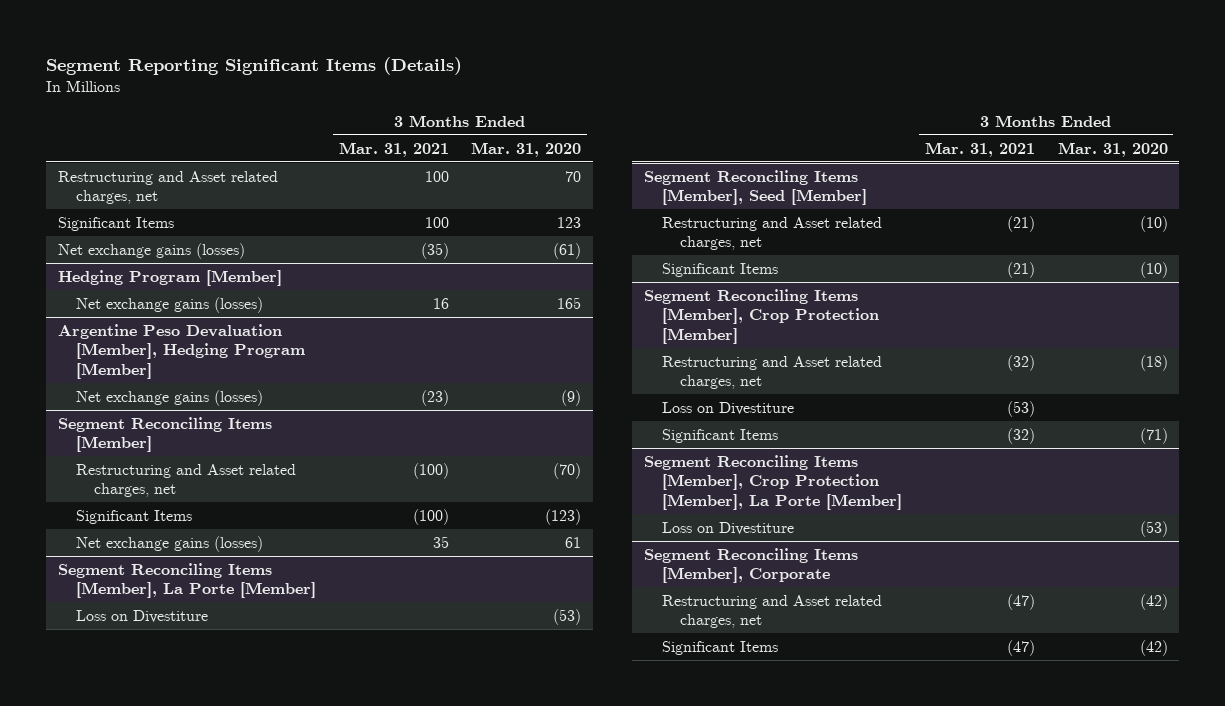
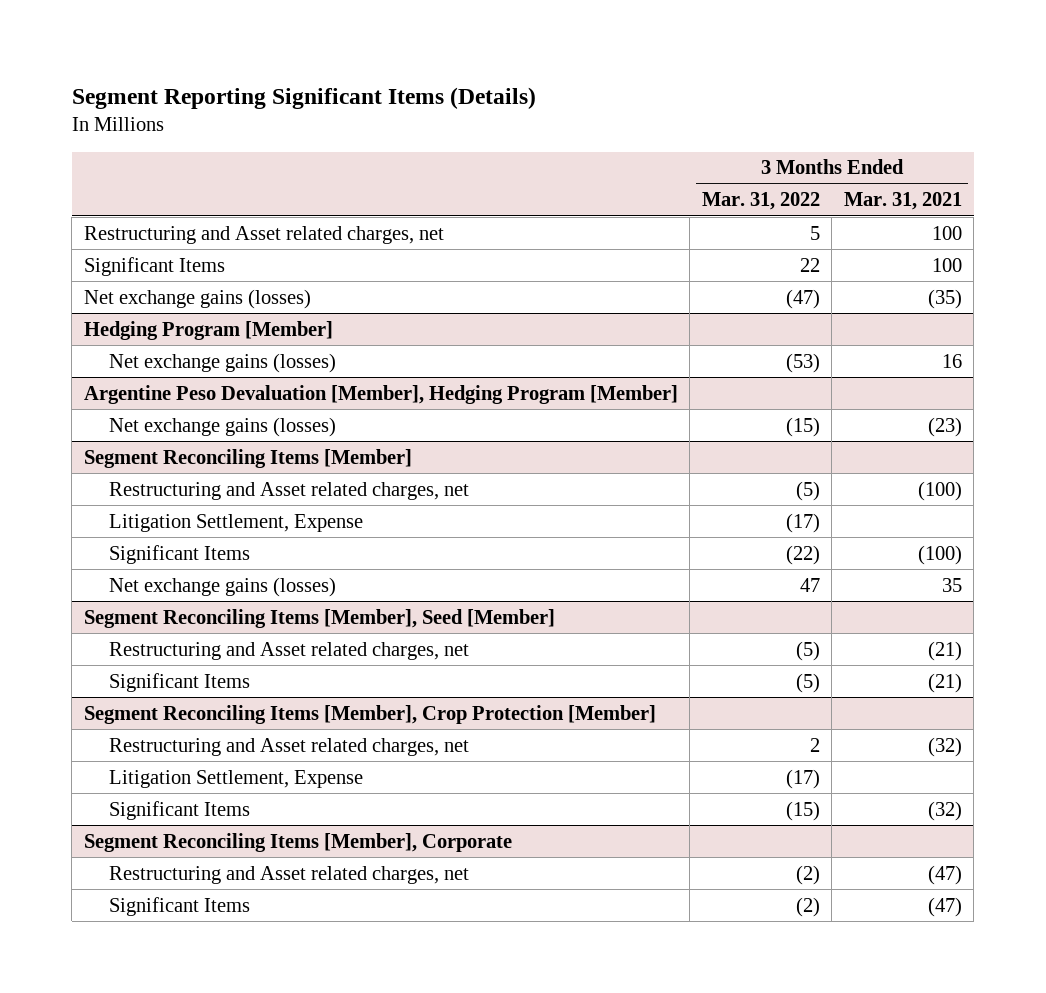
[471,141,582,157] Mar. 31, 2020 -> none
none -> [701,192,820,211] Mar. 31, 2022
none -> [108,513,363,532] Litigation Settlement, Expense
[57,562,316,599] Segment Reconciling Items [Member], La Porte [Member] -> none
[75,609,208,623] Loss on Divestiture -> none
[661,401,794,415] Loss on Divestiture -> none
none -> [108,769,363,788] Litigation Settlement, Expense
[643,454,902,511] Segment Reconciling Items [Member], Crop Protection [Member], La Porte [Member] -> none
[661,521,794,535] Loss on Divestiture -> none

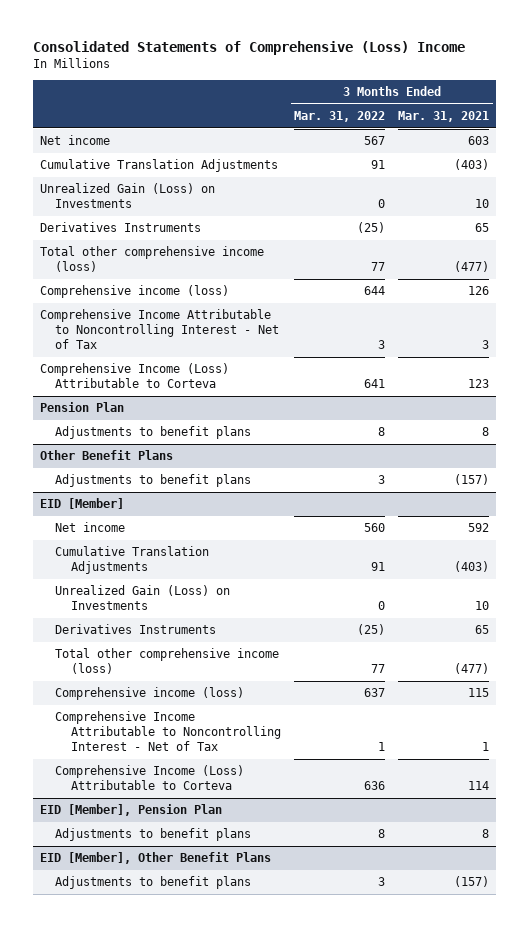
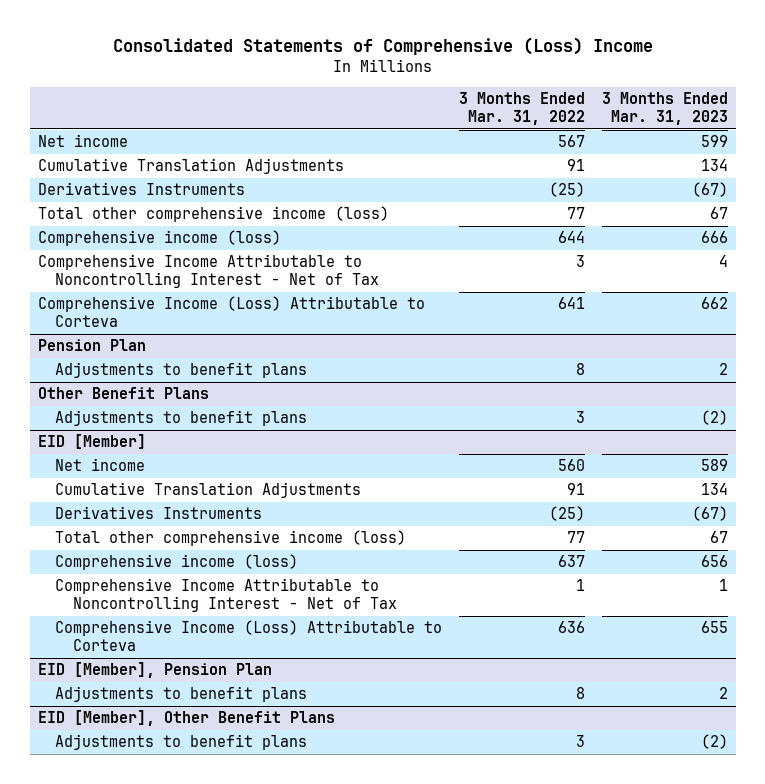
[398,111,490,123] Mar. 31, 2021 -> none
none -> [601,92,728,125] 3 Months Ended Mar. 31, 2023
[39,183,215,209] Unrealized Gain (Loss) on Investments -> none
[55,585,231,611] Unrealized Gain (Loss) on Investments -> none

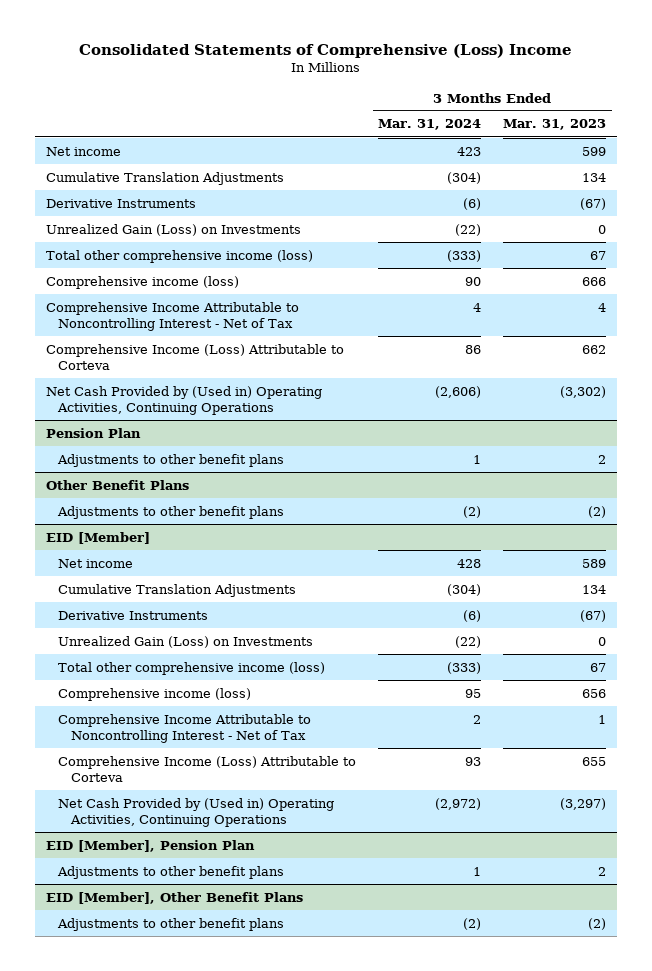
[458,92,585,125] 3 Months Ended Mar. 31, 2022 -> none
none -> [378,119,482,131] Mar. 31, 2024
[37,182,245,196] Derivatives Instruments -> none
none -> [45,198,196,208] Derivative Instruments
none -> [45,223,301,236] Unrealized Gain (Loss) on Investments
none -> [45,385,322,415] Net Cash Provided by (Used in) Operating Activities, Continuing Operations
[55,362,308,379] Adjustments to benefit plans -> [57,453,285,467] Adjustments to other benefit plans
[55,410,308,427] Adjustments to benefit plans -> [57,505,285,519] Adjustments to other benefit plans
[55,506,263,520] Derivatives Instruments -> none
none -> [58,610,209,620] Derivative Instruments
none -> [58,635,314,648] Unrealized Gain (Loss) on Investments
none -> [58,797,335,827] Net Cash Provided by (Used in) Operating Activities, Continuing Operations
[55,686,308,703] Adjustments to benefit plans -> [57,865,285,879] Adjustments to other benefit plans
[55,734,308,751] Adjustments to benefit plans -> [57,917,285,931] Adjustments to other benefit plans

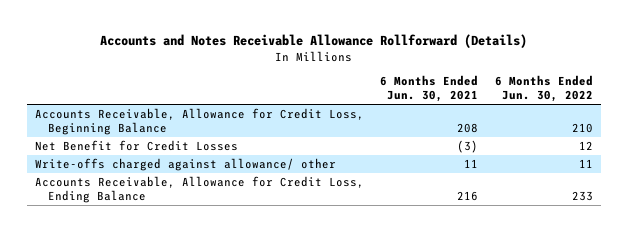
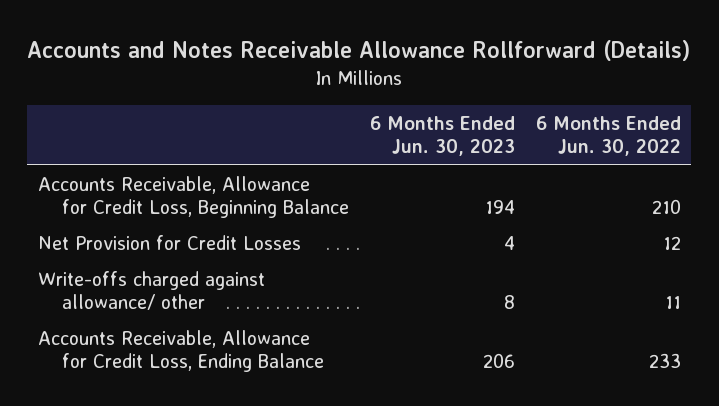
[380,75,479,103] 6 Months Ended Jun. 30, 2021 -> none
none -> [370,115,516,157] 6 Months Ended Jun. 30, 2023
[35,140,239,152] Net Benefit for Credit Losses -> [37,234,301,250] Net Provision for Credit Losses

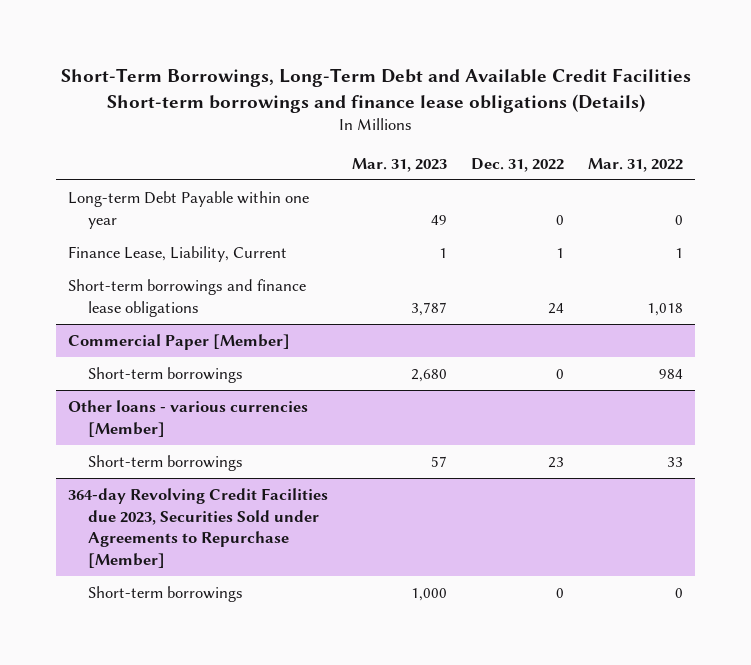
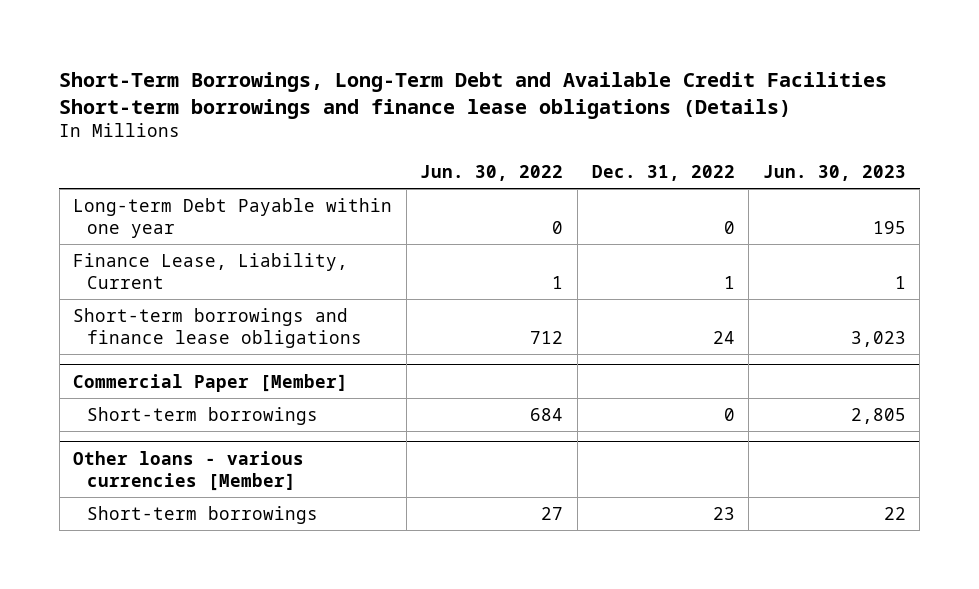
[352,157,448,172] Mar. 31, 2023 -> none
[588,157,684,172] Mar. 31, 2022 -> none
none -> [420,164,564,181] Jun. 30, 2022
none -> [762,164,906,181] Jun. 30, 2023
[67,487,328,568] 364-day Revolving Credit Facilities due 2023, Securities Sold under Agreements to Repurchase [Member] -> none
[87,585,243,602] Short-term borrowings -> none

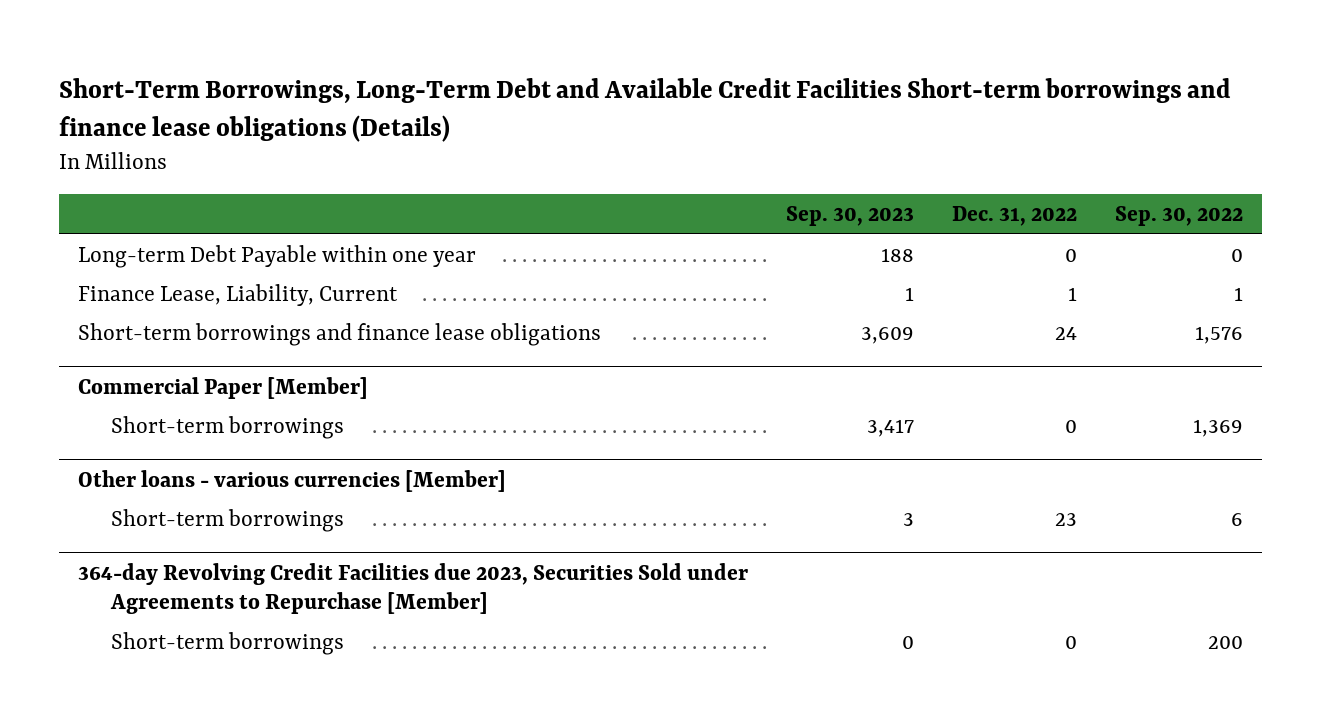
[420,164,564,181] Jun. 30, 2022 -> none
[762,164,906,181] Jun. 30, 2023 -> none
none -> [786,205,915,226] Sep. 30, 2023
none -> [1114,205,1243,226] Sep. 30, 2022
none -> [78,562,749,615] 364-day Revolving Credit Facilities due 2023, Securities Sold under Agreements to Repurchase [Member]
none -> [110,631,344,655] Short-term borrowings

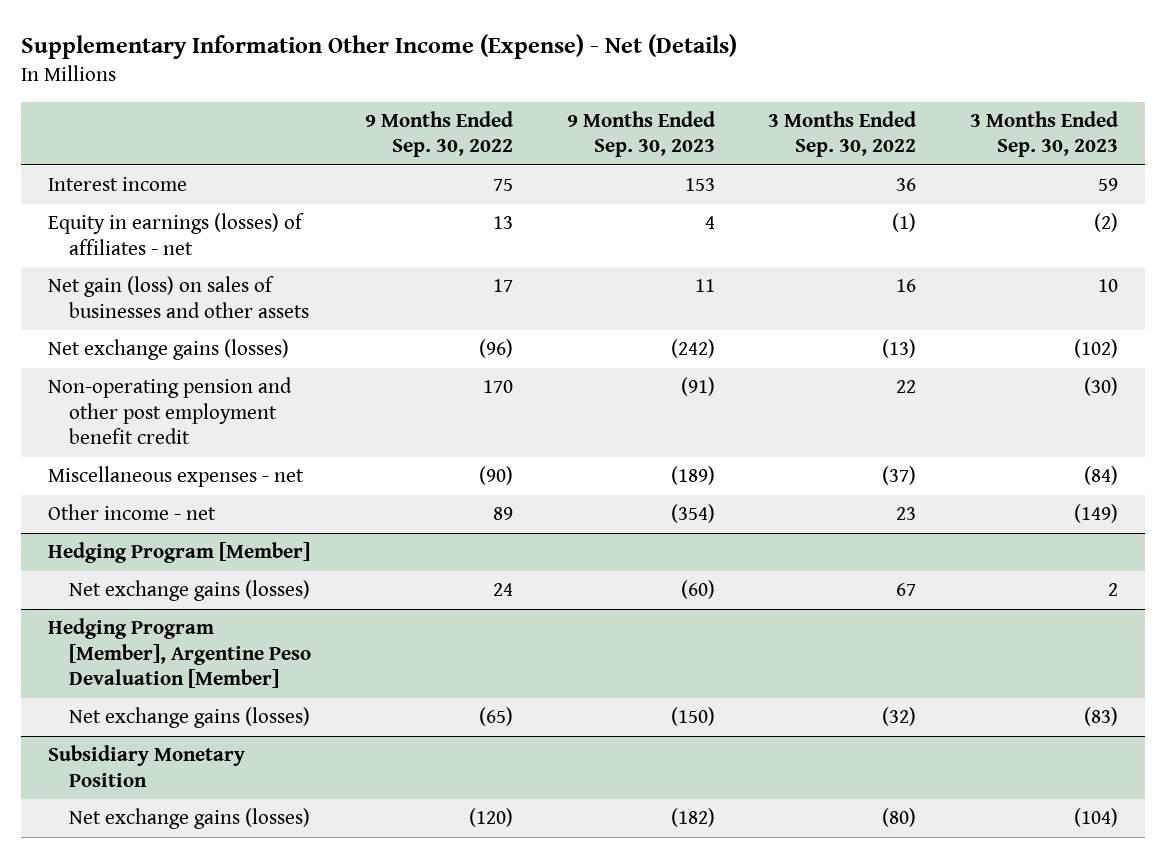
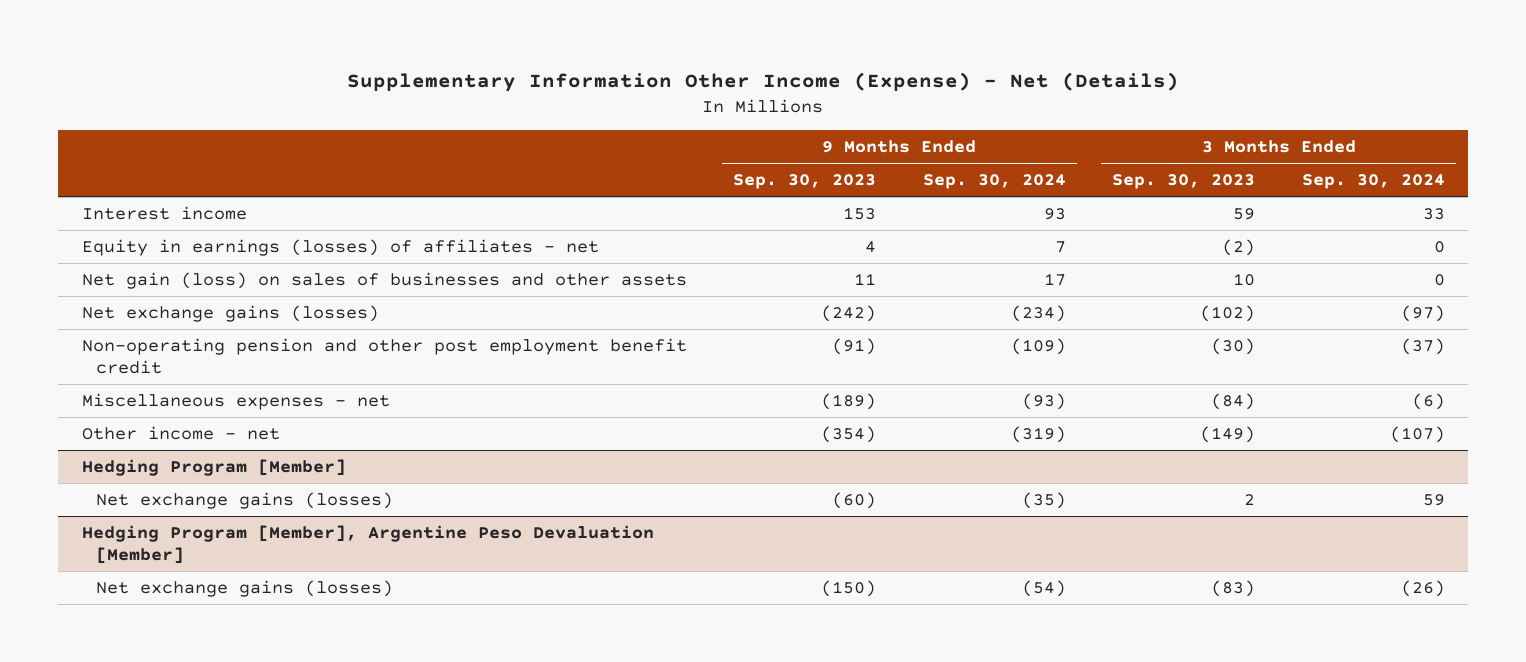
[364,110,513,158] 9 Months Ended Sep. 30, 2022 -> none
[768,110,917,158] 3 Months Ended Sep. 30, 2022 -> none
none -> [922,174,1066,190] Sep. 30, 2024
none -> [1301,174,1445,190] Sep. 30, 2024
[48,745,246,787] Subsidiary Monetary Position -> none
[68,808,310,830] Net exchange gains (losses) -> none

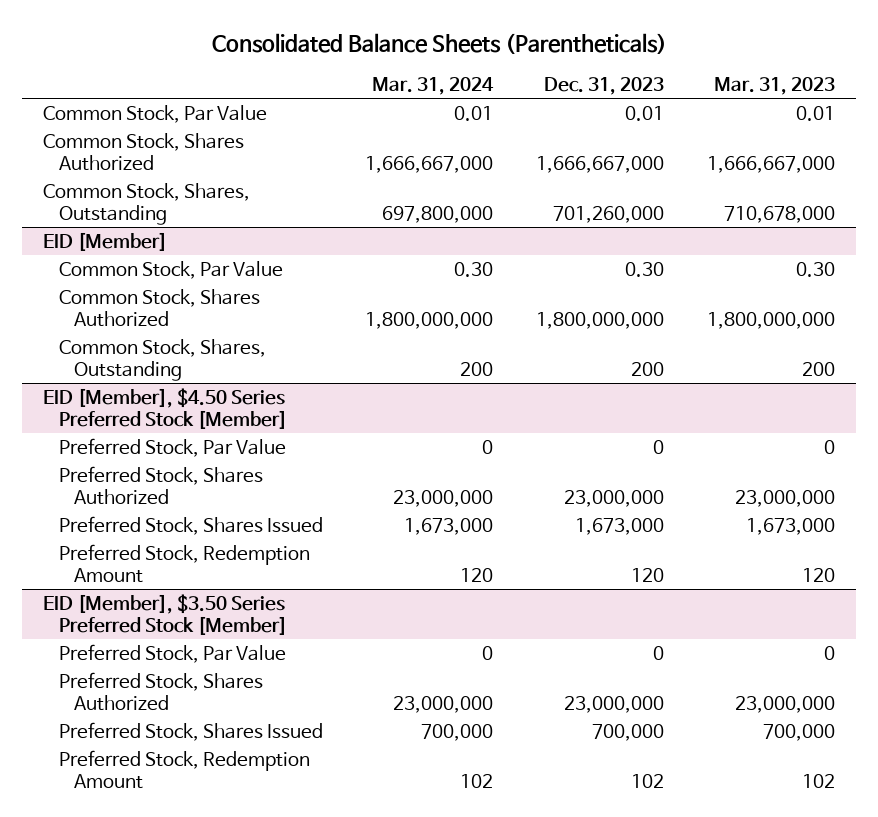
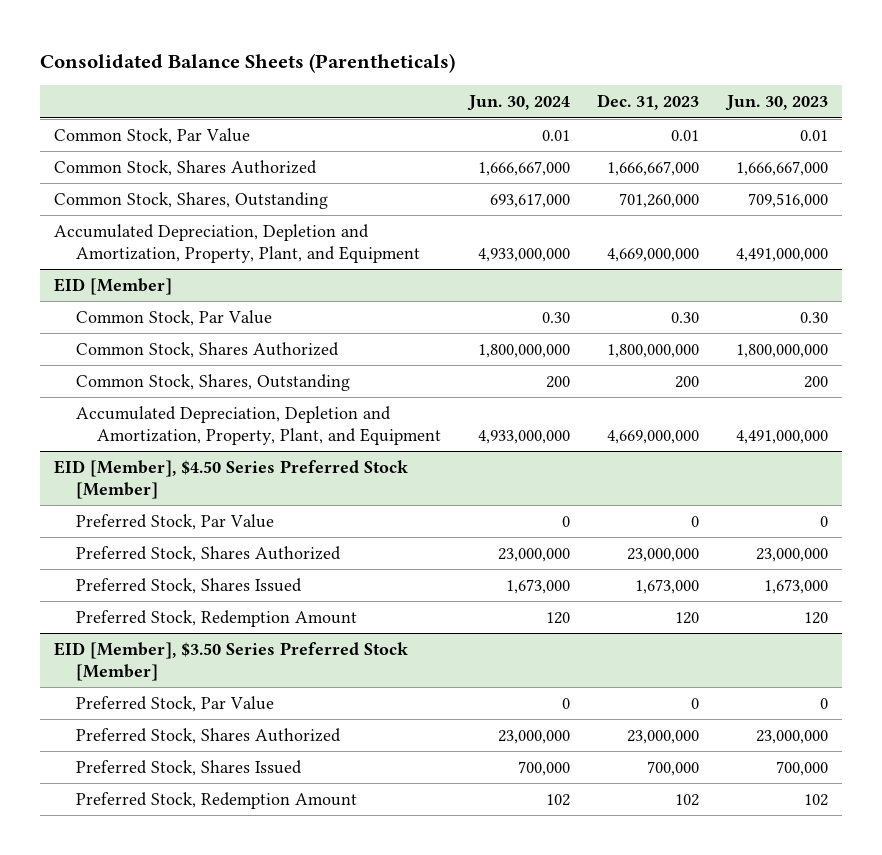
[372,77,495,96] Mar. 31, 2024 -> none
[713,77,835,96] Mar. 31, 2023 -> none
none -> [466,95,570,112] Jun. 30, 2024
none -> [725,95,829,112] Jun. 30, 2023
none -> [53,224,420,264] Accumulated Depreciation, Depletion and Amortization, Property, Plant, and Equipment
none -> [75,406,442,446] Accumulated Depreciation, Depletion and Amortization, Property, Plant, and Equipment

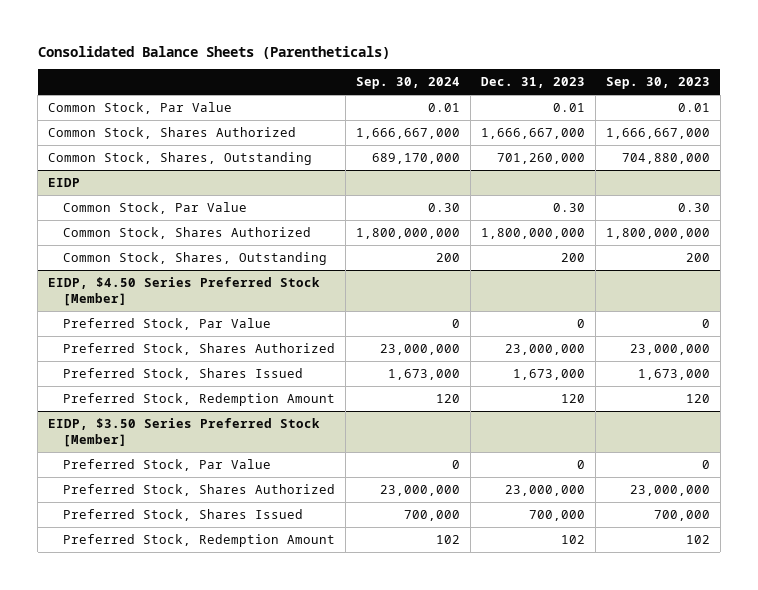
[466,95,570,112] Jun. 30, 2024 -> none
[725,95,829,112] Jun. 30, 2023 -> none
none -> [355,77,460,90] Sep. 30, 2024
none -> [605,77,710,90] Sep. 30, 2023
[53,224,420,264] Accumulated Depreciation, Depletion and Amortization, Property, Plant, and Equipment -> none
[53,278,172,296] EID [Member] -> none
none -> [48,177,81,187] EIDP
[75,406,442,446] Accumulated Depreciation, Depletion and Amortization, Property, Plant, and Equipment -> none
[53,460,408,500] EID [Member], $4.50 Series Preferred Stock [Member] -> [48,276,321,306] EIDP, $4.50 Series Preferred Stock [Member]
[53,642,408,682] EID [Member], $3.50 Series Preferred Stock [Member] -> [48,417,321,447] EIDP, $3.50 Series Preferred Stock [Member]

